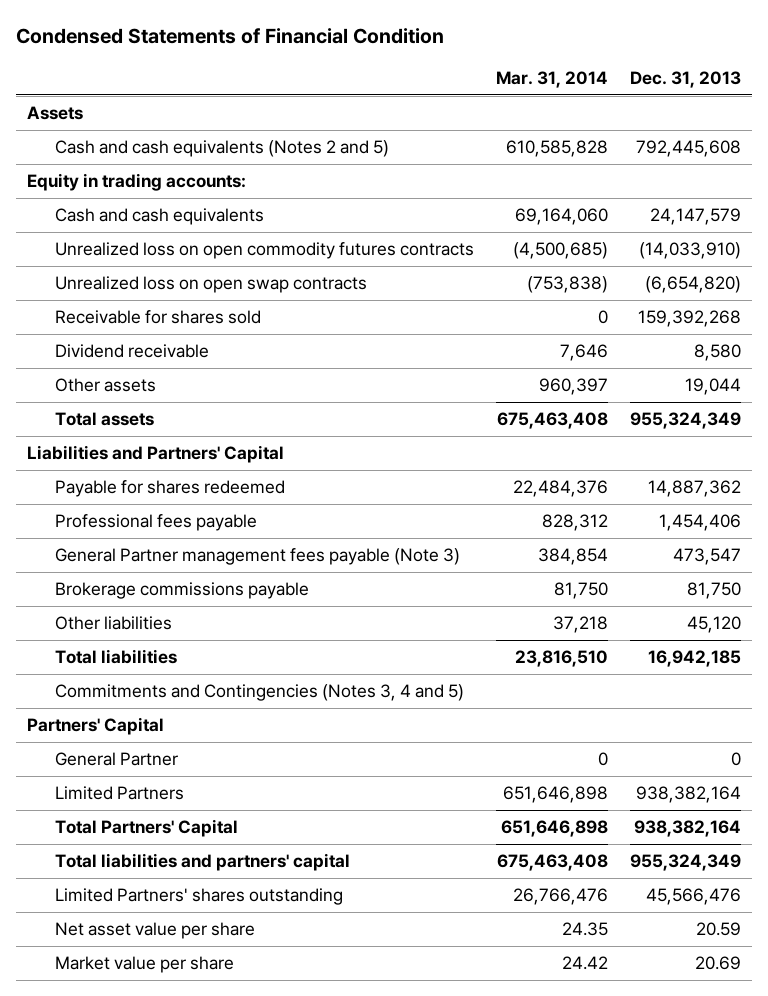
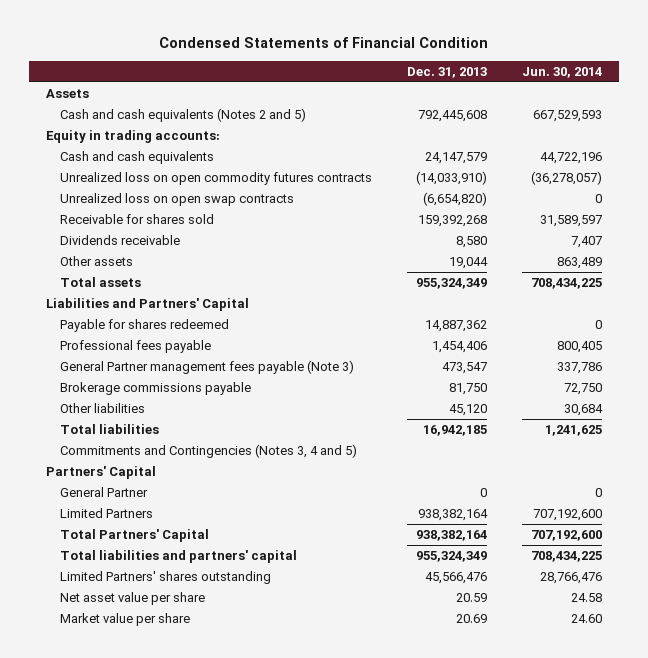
[496,70,609,88] Mar. 31, 2014 -> none
none -> [521,67,602,79] Jun. 30, 2014
[55,344,210,359] Dividend receivable -> [60,234,181,245] Dividends receivable

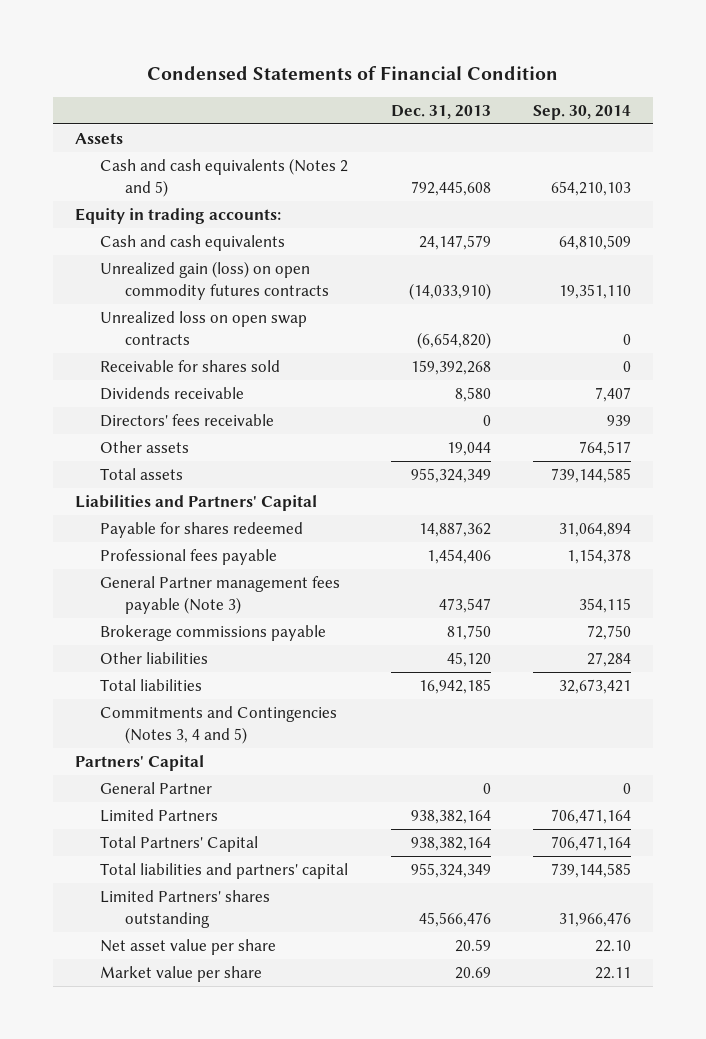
[521,67,602,79] Jun. 30, 2014 -> none
none -> [533,104,632,120] Sep. 30, 2014
[60,171,373,185] Unrealized loss on open commodity futures contracts -> [99,260,329,300] Unrealized gain (loss) on open commodity futures contracts
none -> [99,413,274,427] Directors' fees receivable

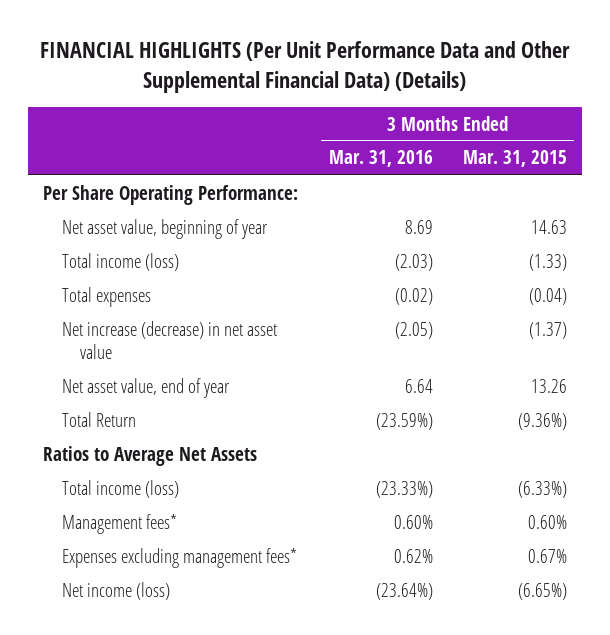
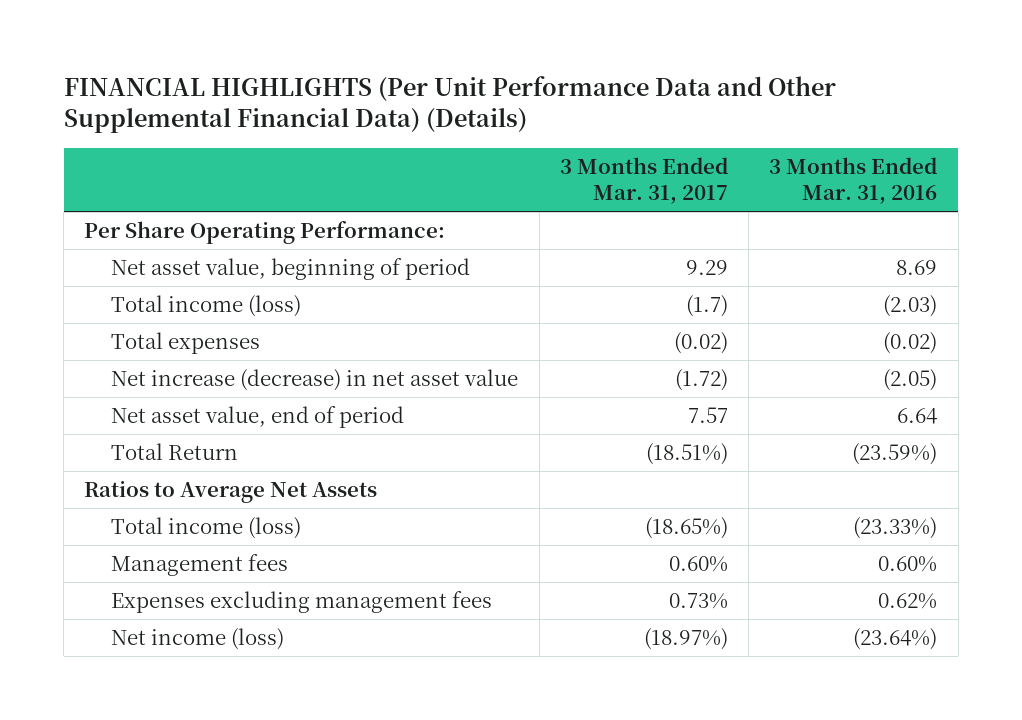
[462,150,567,168] Mar. 31, 2015 -> none
none -> [559,156,728,205] 3 Months Ended Mar. 31, 2017
[61,218,268,239] Net asset value, beginning of year -> [111,257,471,280] Net asset value, beginning of period
[61,377,230,398] Net asset value, end of year -> [111,405,405,428] Net asset value, end of period
[61,513,177,534] Management fees* -> [111,553,289,576] Management fees
[61,547,297,568] Expenses excluding management fees* -> [111,590,493,613] Expenses excluding management fees

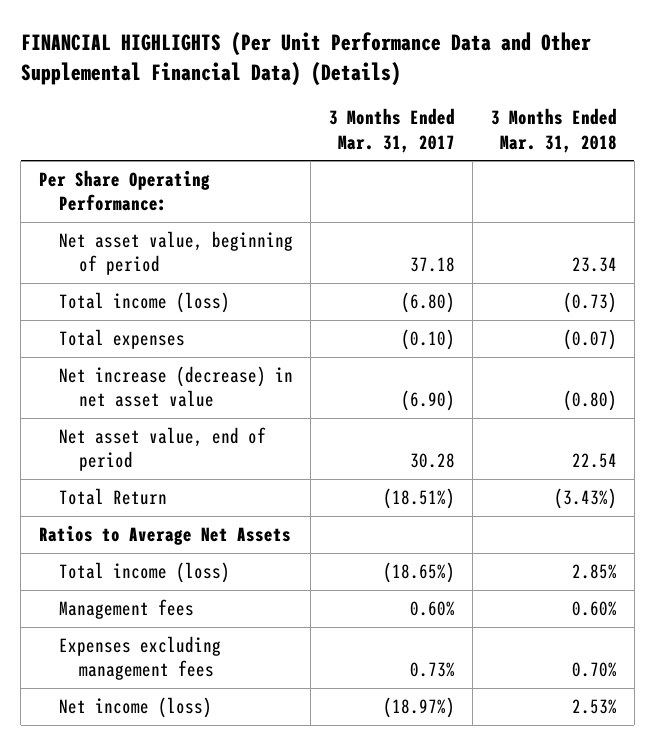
[769,156,938,205] 3 Months Ended Mar. 31, 2016 -> none
none -> [490,108,617,153] 3 Months Ended Mar. 31, 2018
[685,259,728,275] 9.29 -> [409,257,455,273] 37.18
[685,294,728,317] (1.7) -> [400,292,455,314] (6.80)
[673,331,728,354] (0.02) -> [400,329,455,351] (0.10)
[674,368,728,391] (1.72) -> [400,390,455,412] (6.90)
[687,406,728,423] 7.57 -> [409,453,455,469] 30.28

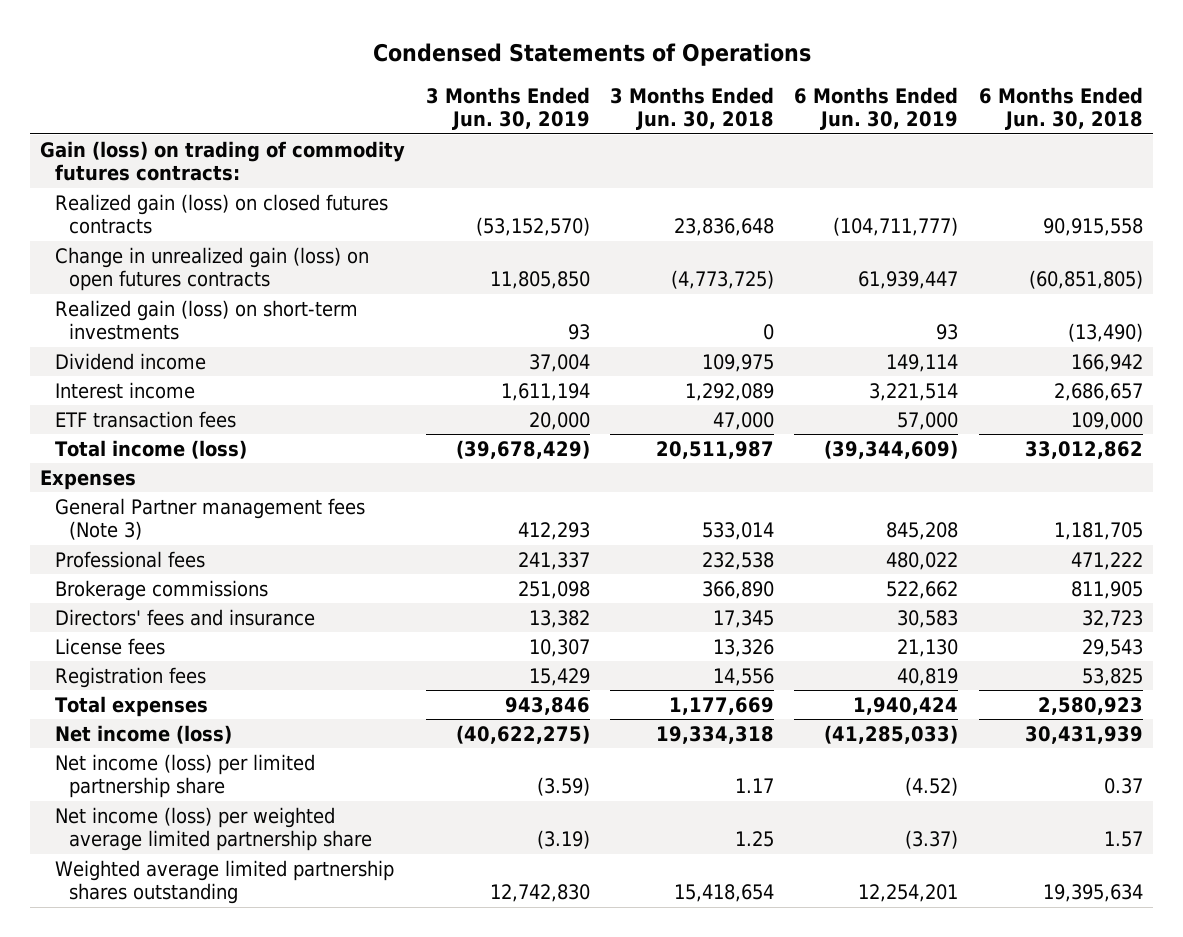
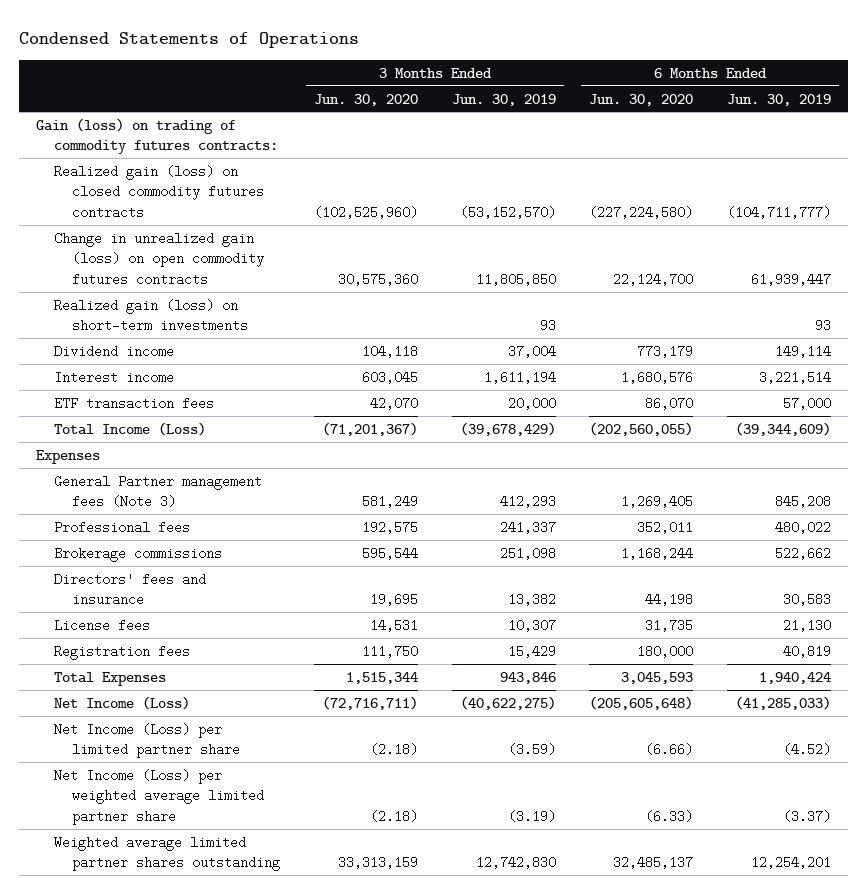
[610,87,775,131] 3 Months Ended Jun. 30, 2018 -> none
[978,87,1143,131] 6 Months Ended Jun. 30, 2018 -> none
none -> [314,93,419,106] Jun. 30, 2020
none -> [589,93,694,106] Jun. 30, 2020
[54,193,388,235] Realized gain (loss) on closed futures contracts -> [54,164,265,219] Realized gain (loss) on closed commodity futures contracts
[54,246,369,292] Change in unrealized gain (loss) on open futures contracts -> [54,231,265,286] Change in unrealized gain (loss) on open commodity futures contracts
[54,439,247,459] Total income (loss) -> [54,421,207,436] Total Income (Loss)
[54,695,208,717] Total expenses -> [54,671,167,686] Total Expenses
[54,724,232,744] Net income (loss) -> [54,695,191,710] Net Income (Loss)
[54,753,315,799] Net income (loss) per limited partnership share -> [54,722,241,759] Net Income (Loss) per limited partner share
[54,806,373,852] Net income (loss) per weighted average limited partnership share -> [54,768,265,825] Net Income (Loss) per weighted average limited partner share
[54,859,394,905] Weighted average limited partnership shares outstanding -> [54,835,281,872] Weighted average limited partner shares outstanding

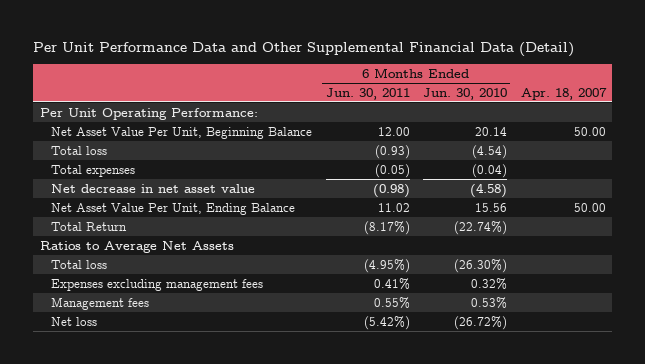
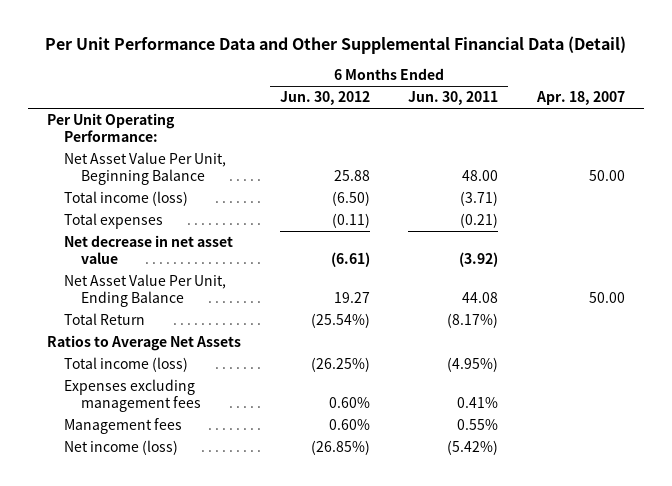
[423,87,508,100] Jun. 30, 2010 -> none
none -> [279,91,370,106] Jun. 30, 2012
[377,126,410,136] 12.00 -> [462,170,499,182] 48.00
[51,145,108,155] Total loss -> [64,191,189,207] Total income (loss)
[374,144,410,159] (0.93) -> [460,191,499,207] (3.71)
[374,163,410,178] (0.05) -> [460,213,499,229] (0.21)
[372,183,410,198] (0.98) -> [459,252,499,268] (3.92)
[377,202,410,212] 11.02 -> [462,292,499,304] 44.08
[51,259,108,269] Total loss -> [64,357,189,373] Total income (loss)
[51,316,98,326] Net loss -> [64,440,179,456] Net income (loss)

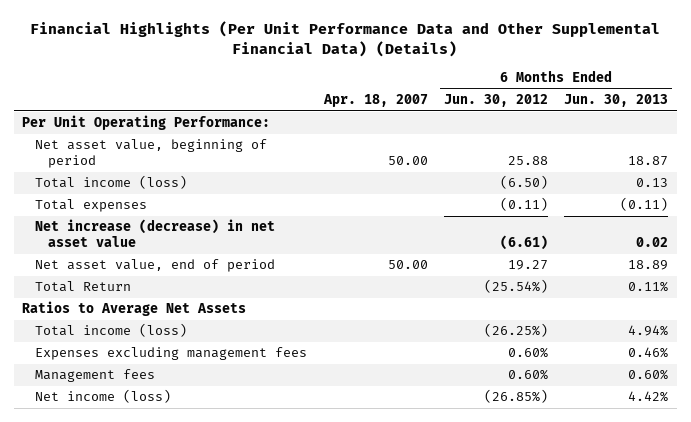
[45,36,627,55] Per Unit Performance Data and Other Supplemental Financial Data (Detail) -> [30,21,661,58] Financial Highlights (Per Unit Performance Data and Other Supplemental Financial Data) (Details)
[408,91,499,106] Jun. 30, 2011 -> none
none -> [564,94,669,108] Jun. 30, 2013
[64,152,227,186] Net Asset Value Per Unit, Beginning Balance -> [35,139,268,169] Net asset value, beginning of period
[64,235,234,265] Net decrease in net asset value -> [35,219,276,248] Net increase (decrease) in net asset value
[64,274,227,308] Net Asset Value Per Unit, Ending Balance -> [35,259,276,273] Net asset value, end of period

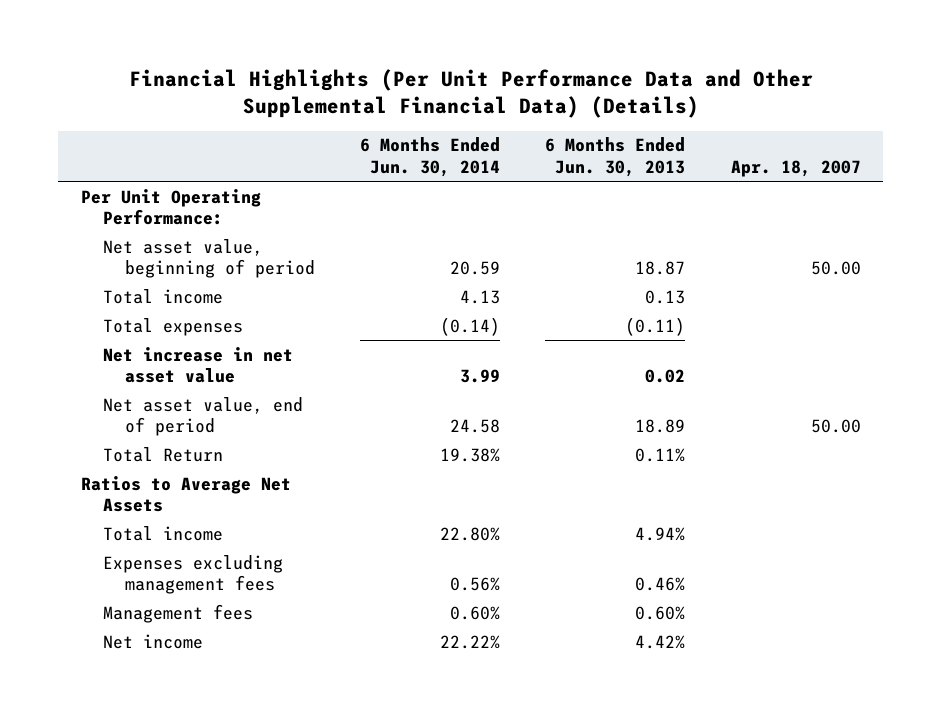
[443,94,548,108] Jun. 30, 2012 -> none
none -> [359,137,500,177] 6 Months Ended Jun. 30, 2014
[35,175,188,190] Total income (loss) -> [102,288,223,304] Total income
[35,219,276,248] Net increase (decrease) in net asset value -> [102,346,293,384] Net increase in net asset value
[35,323,188,338] Total income (loss) -> [102,525,223,541] Total income
[35,389,172,404] Net income (loss) -> [102,633,203,649] Net income

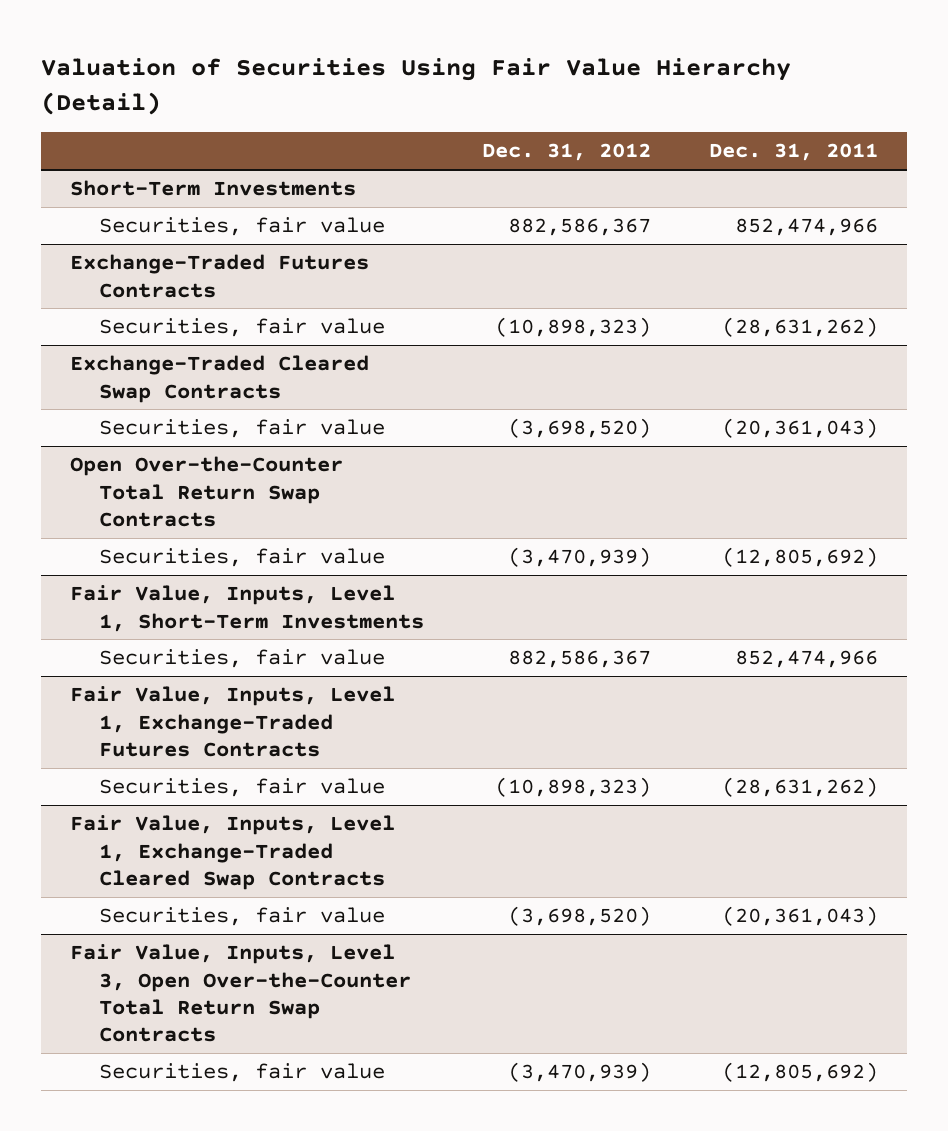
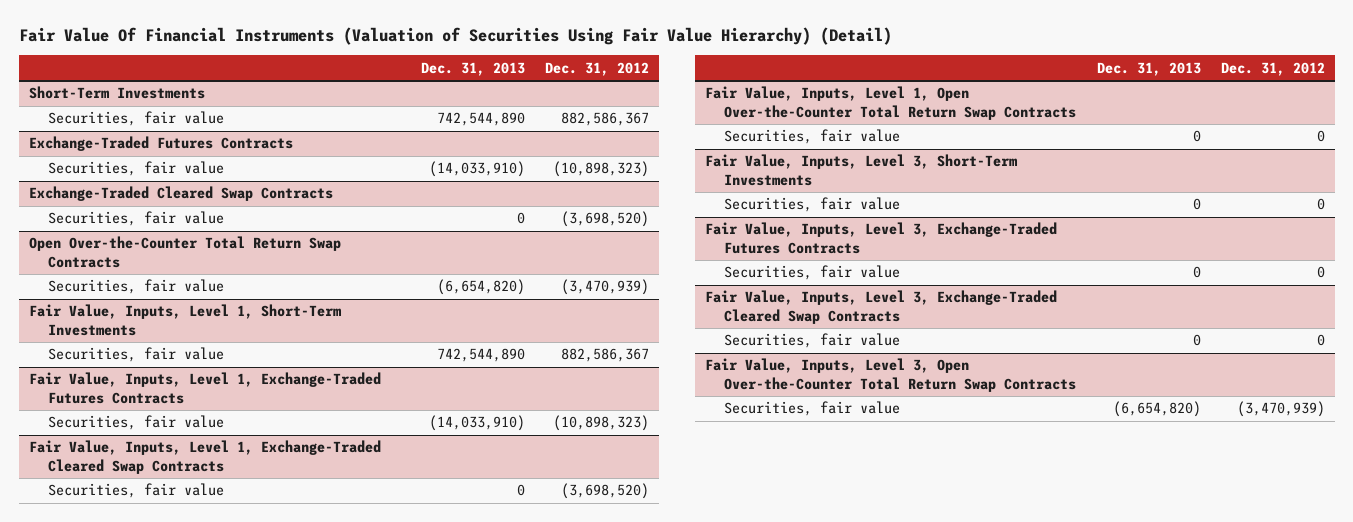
[40,58,791,115] Valuation of Securities Using Fair Value Hierarchy (Detail) -> [18,26,892,45] Fair Value Of Financial Instruments (Valuation of Securities Using Fair Value Hierarchy) (Detail)
[709,143,879,162] Dec. 31, 2011 -> none
none -> [420,61,525,76] Dec. 31, 2013
none -> [704,86,1077,121] Fair Value, Inputs, Level 1, Open Over-the-Counter Total Return Swap Contracts
none -> [724,129,901,145] Securities, fair value
none -> [704,154,1018,187] Fair Value, Inputs, Level 3, Short-Term Investments
none -> [724,197,901,213] Securities, fair value
none -> [704,222,1057,255] Fair Value, Inputs, Level 3, Exchange-Traded Futures Contracts
none -> [724,265,901,281] Securities, fair value
none -> [704,290,1057,325] Fair Value, Inputs, Level 3, Exchange-Traded Cleared Swap Contracts
none -> [724,333,901,349] Securities, fair value

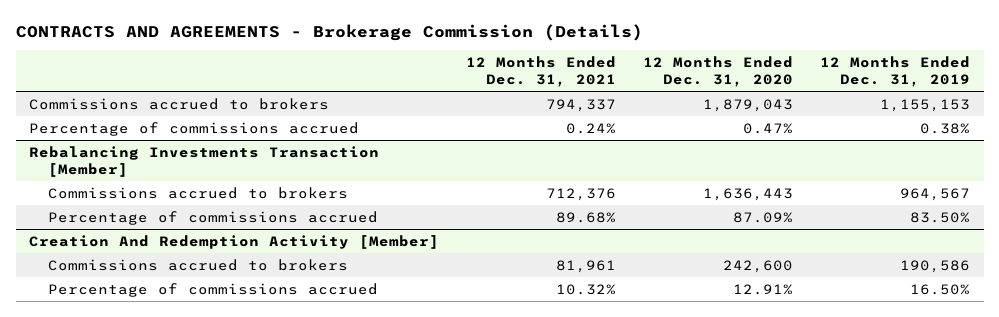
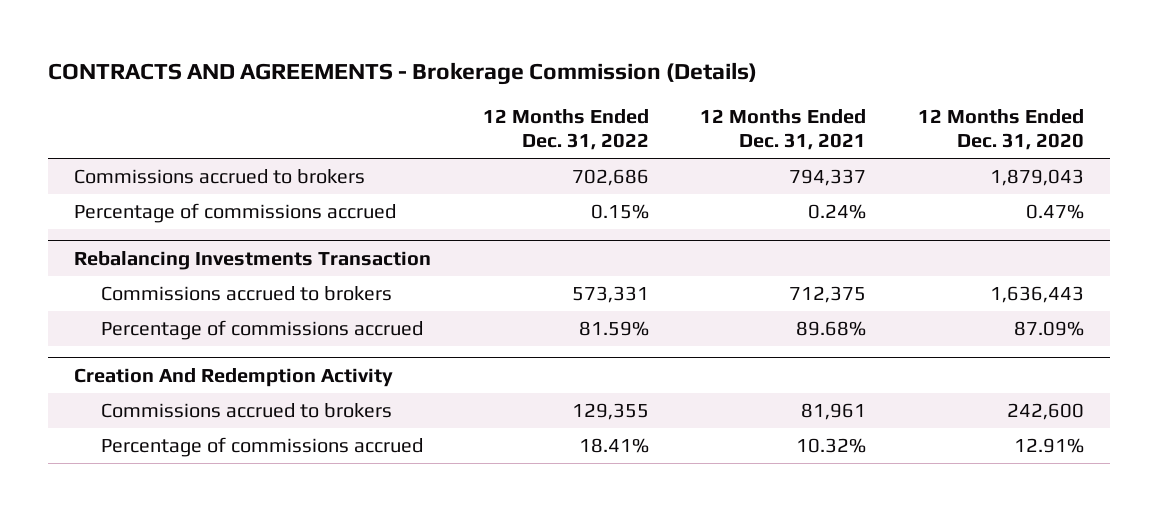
[820,56,971,87] 12 Months Ended Dec. 31, 2019 -> none
none -> [482,109,649,151] 12 Months Ended Dec. 31, 2022
[29,145,380,177] Rebalancing Investments Transaction [Member] -> [74,251,432,271] Rebalancing Investments Transaction
[546,187,617,201] 712,376 -> [789,286,867,304] 712,375
[29,234,440,249] Creation And Redemption Activity [Member] -> [74,368,394,388] Creation And Redemption Activity

